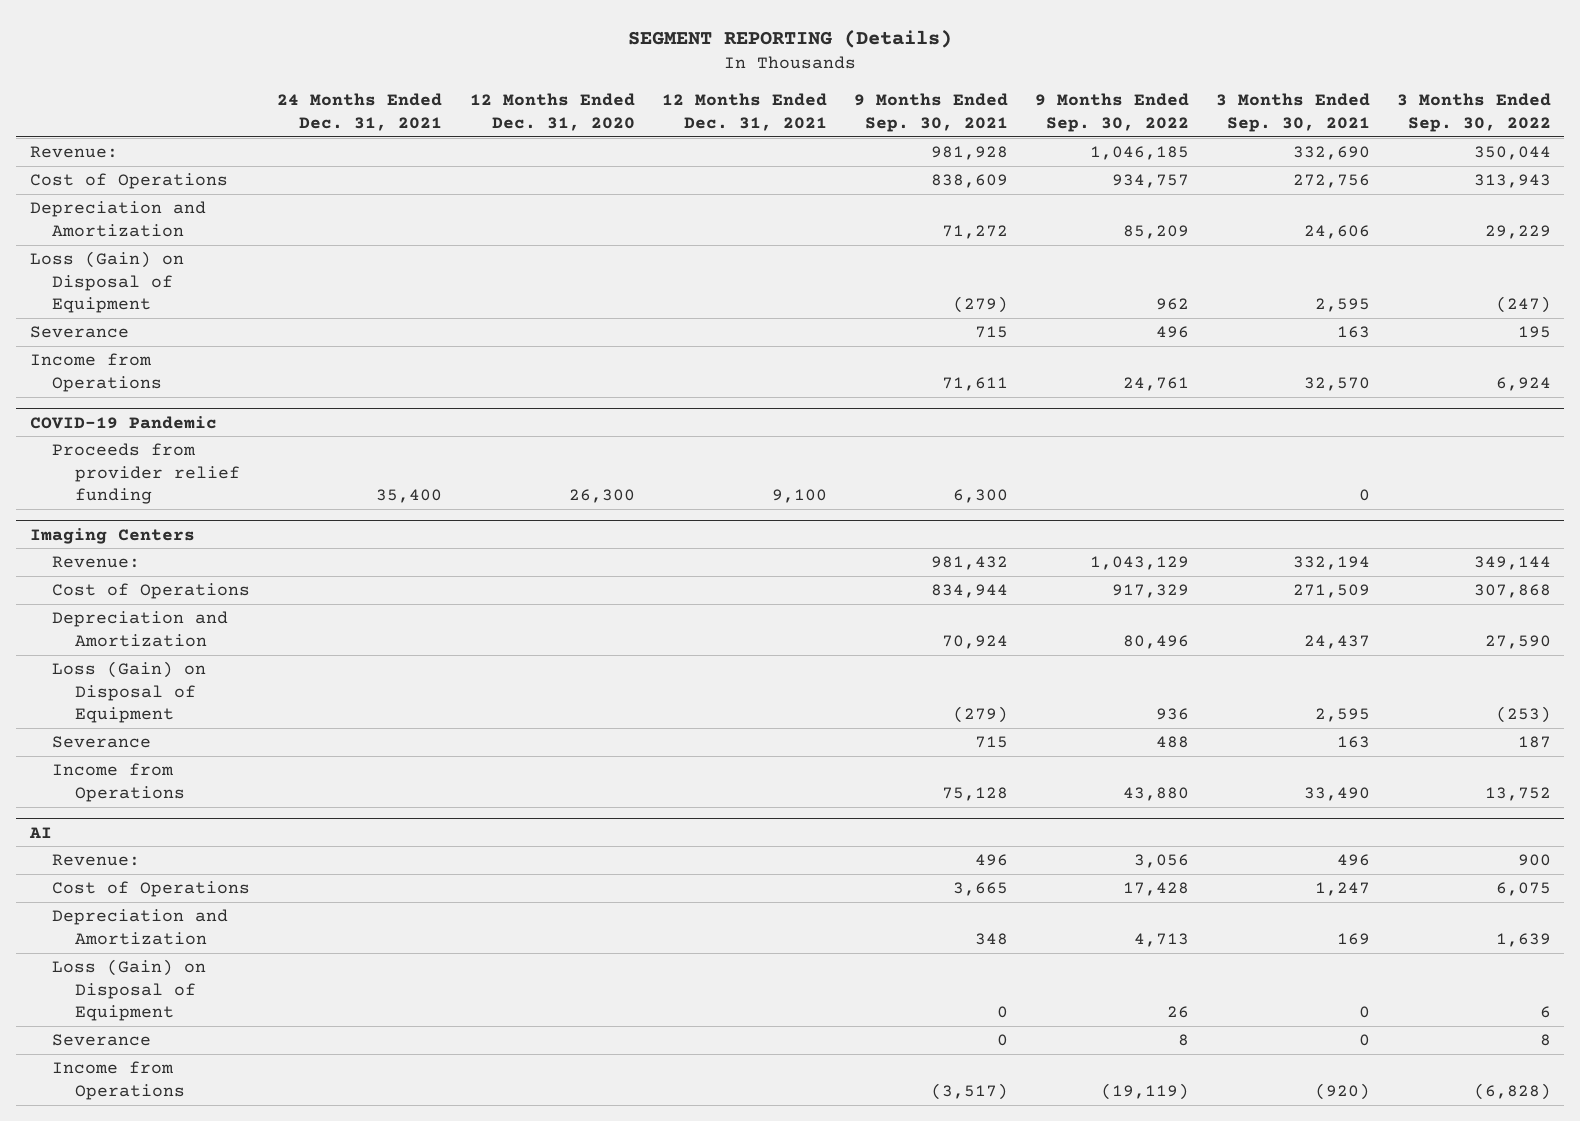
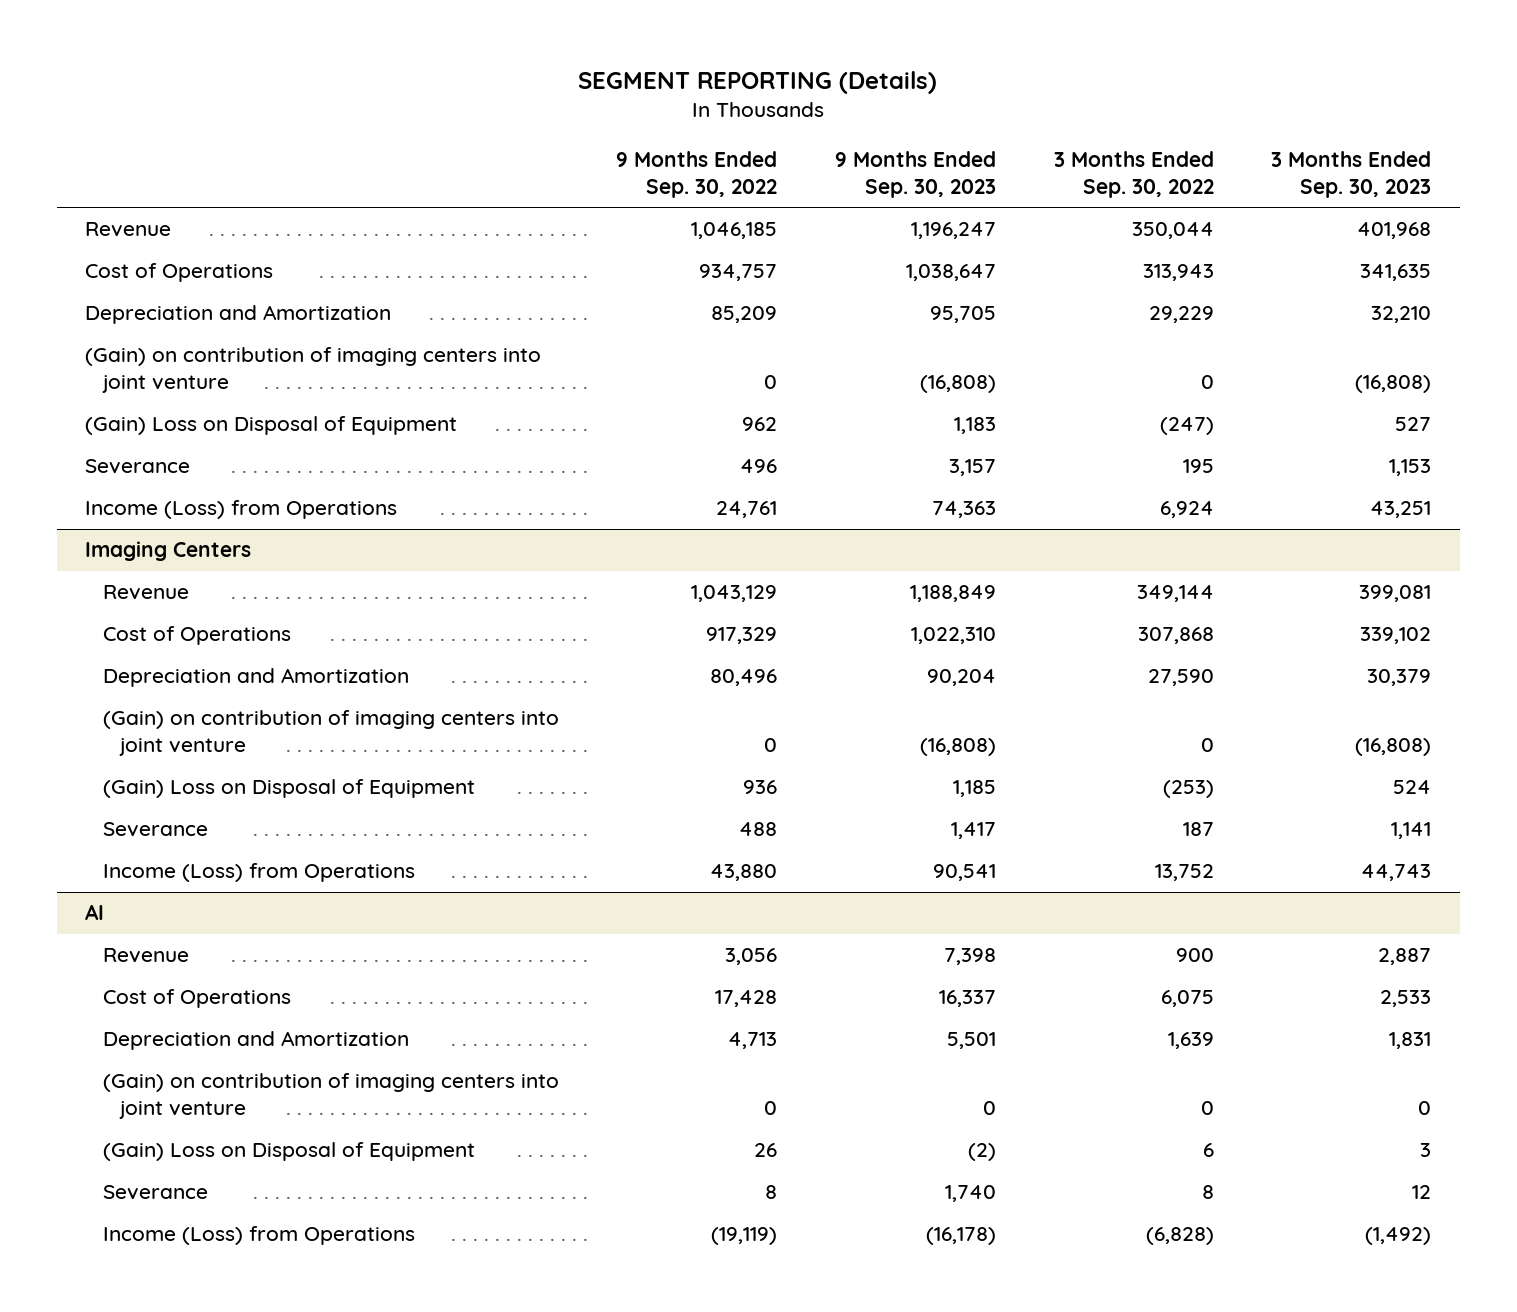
[277,93,443,131] 24 Months Ended Dec. 31, 2021 -> none
[469,93,635,131] 12 Months Ended Dec. 31, 2020 -> none
[661,93,827,131] 12 Months Ended Dec. 31, 2021 -> none
[853,93,1008,132] 9 Months Ended Sep. 30, 2021 -> none
[1215,93,1370,132] 3 Months Ended Sep. 30, 2021 -> none
none -> [835,150,997,198] 9 Months Ended Sep. 30, 2023
none -> [1271,150,1432,198] 3 Months Ended Sep. 30, 2023
[29,146,118,159] Revenue: -> [85,222,172,238] Revenue
none -> [85,347,542,394] (Gain) on contribution of imaging centers into joint venture
[29,251,184,314] Loss (Gain) on Disposal of Equipment -> [85,416,458,436] (Gain) Loss on Disposal of Equipment
[29,415,217,429] COVID-19 Pandemic -> none
[52,443,241,505] Proceeds from provider relief funding -> none
[29,353,163,392] Income from Operations -> [85,500,398,520] Income (Loss) from Operations
[52,556,141,569] Revenue: -> [102,585,189,601] Revenue
none -> [102,710,559,757] (Gain) on contribution of imaging centers into joint venture
[52,661,207,724] Loss (Gain) on Disposal of Equipment -> [102,779,475,799] (Gain) Loss on Disposal of Equipment
[52,763,186,802] Income from Operations -> [102,863,415,883] Income (Loss) from Operations
[52,854,141,867] Revenue: -> [102,948,189,964] Revenue
none -> [102,1073,559,1120] (Gain) on contribution of imaging centers into joint venture
[52,959,207,1022] Loss (Gain) on Disposal of Equipment -> [102,1142,475,1162] (Gain) Loss on Disposal of Equipment
[52,1061,186,1100] Income from Operations -> [102,1226,415,1246] Income (Loss) from Operations

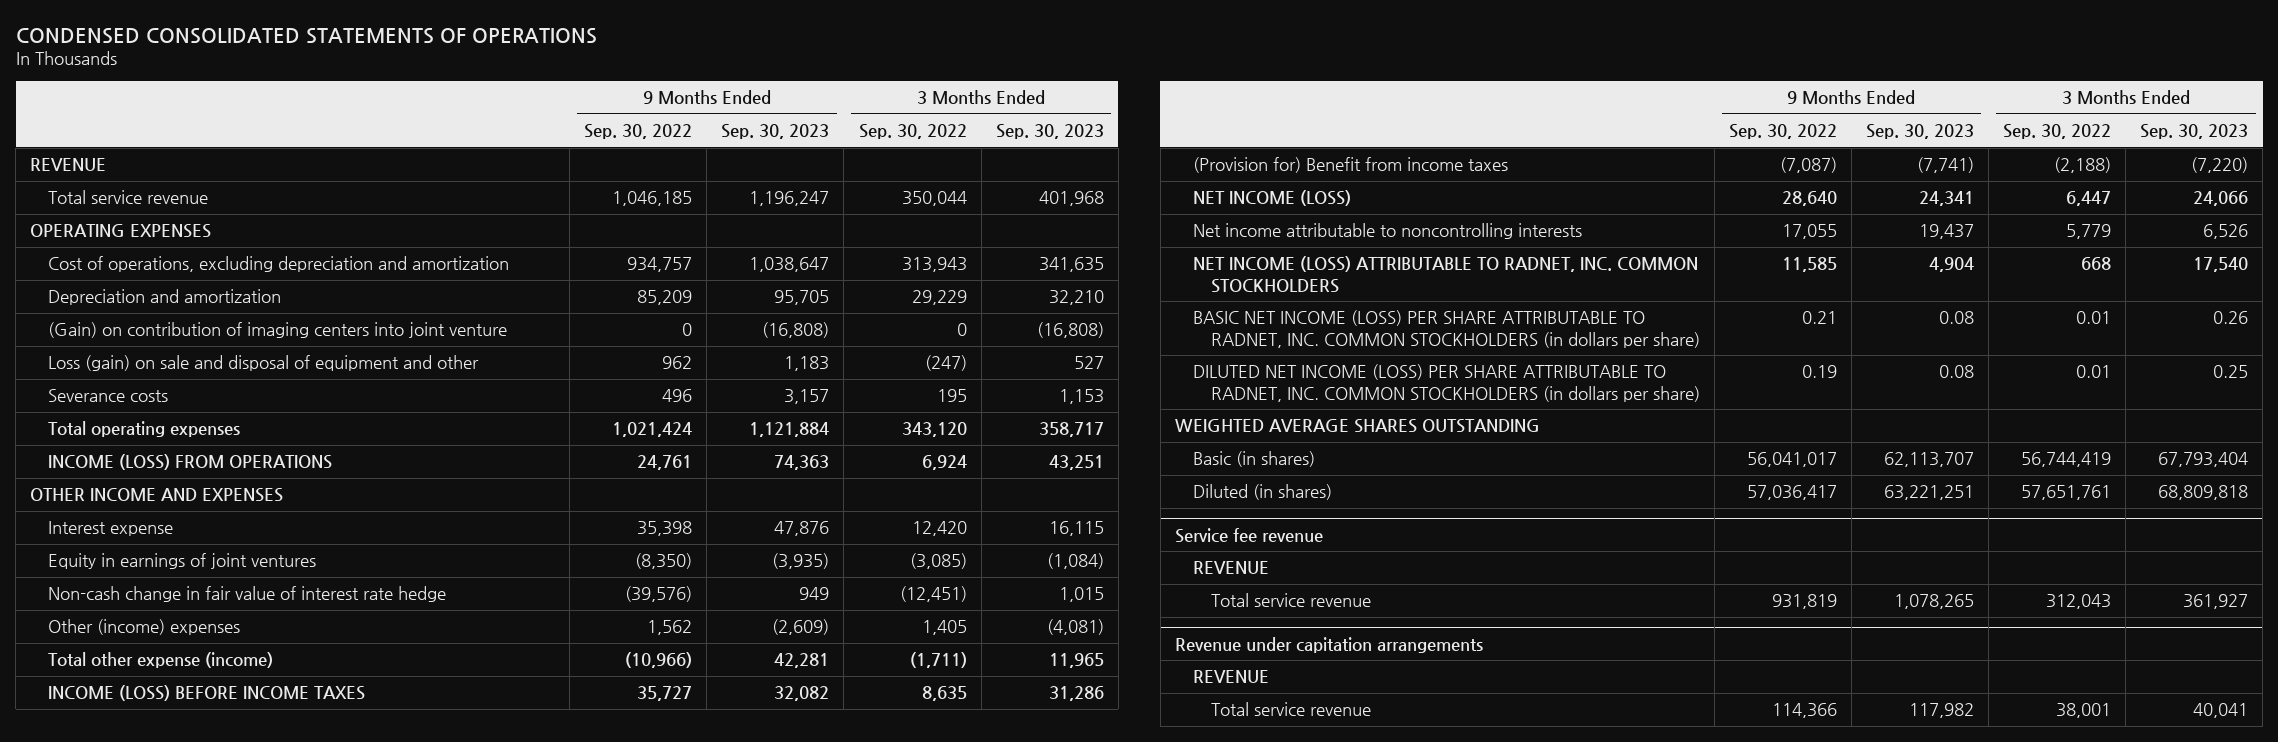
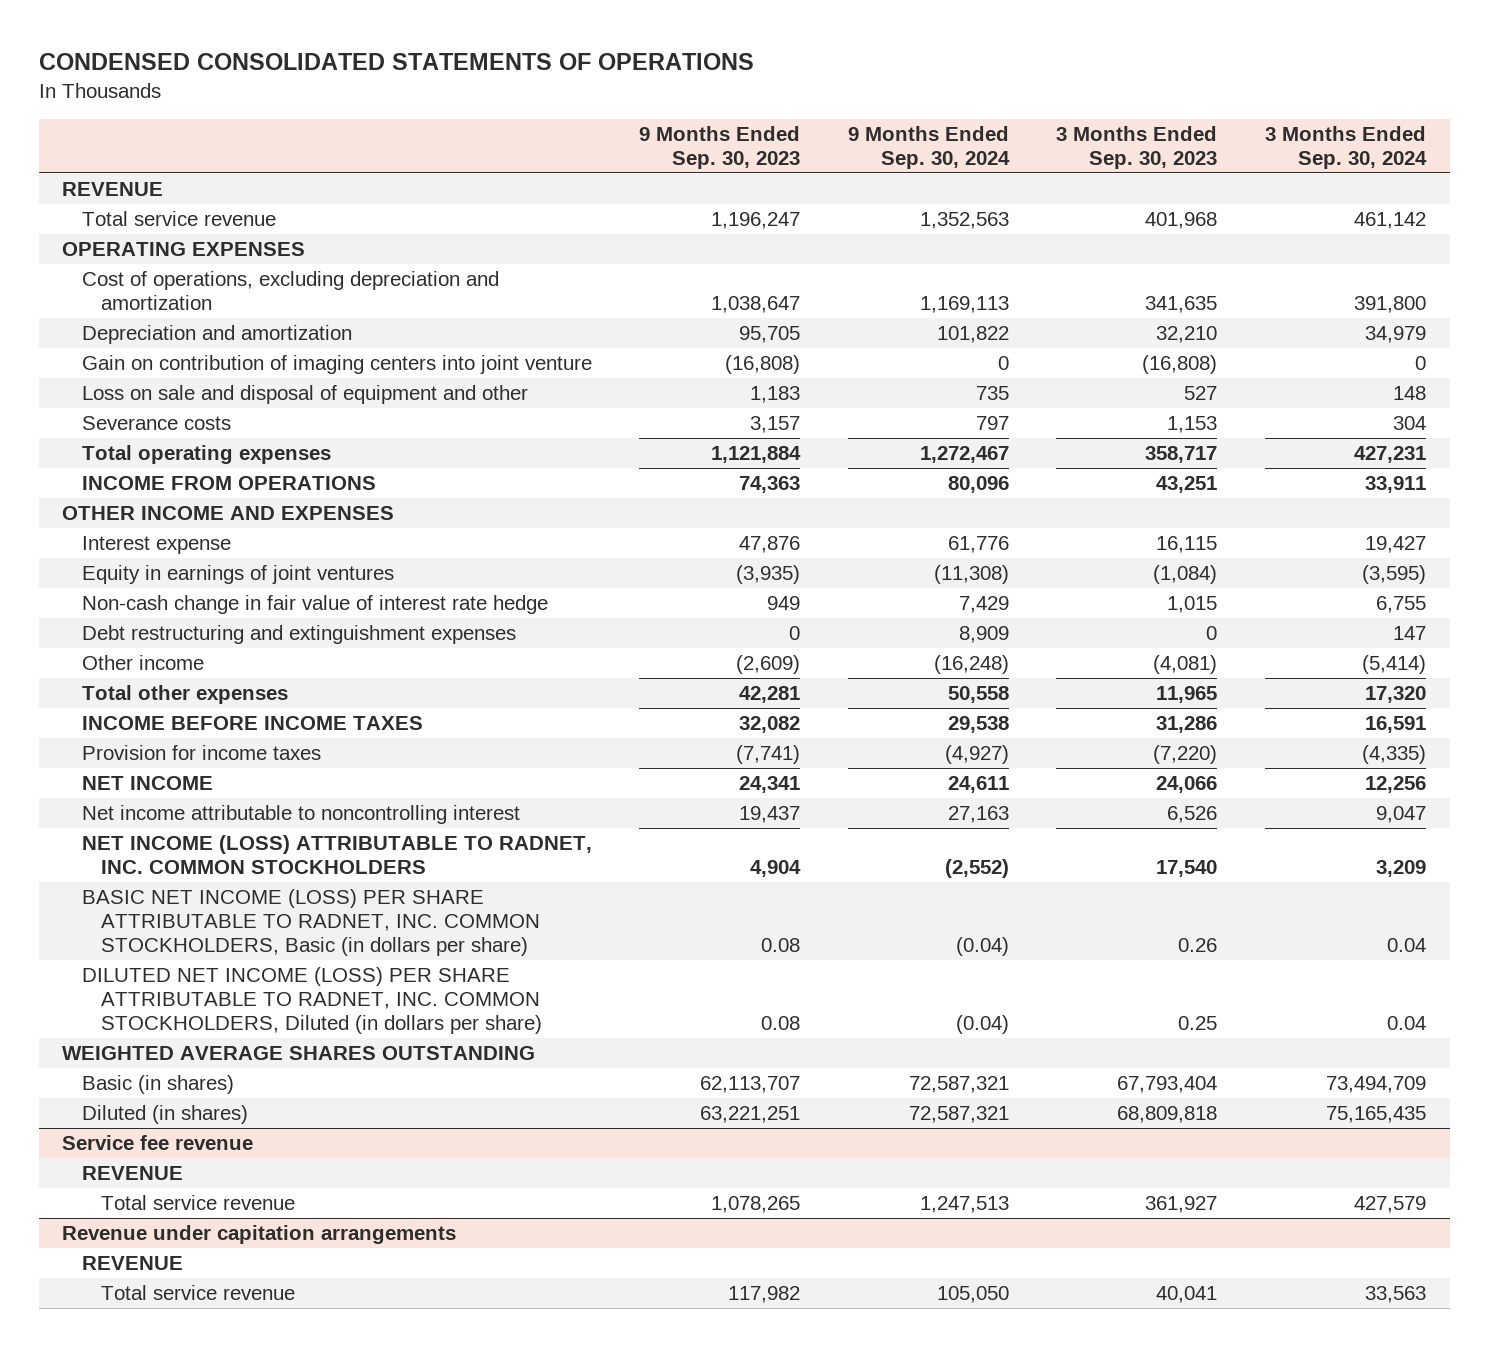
[584,124,693,140] Sep. 30, 2022 -> none
[858,124,967,140] Sep. 30, 2022 -> none
none -> [847,125,1010,169] 9 Months Ended Sep. 30, 2024
none -> [1265,125,1428,169] 3 Months Ended Sep. 30, 2024
[48,322,508,339] (Gain) on contribution of imaging centers into joint venture -> [81,355,592,375] Gain on contribution of imaging centers into joint venture
[48,355,480,372] Loss (gain) on sale and disposal of equipment and other -> [81,385,528,405] Loss on sale and disposal of equipment and other
[48,454,333,471] INCOME (LOSS) FROM OPERATIONS -> [81,476,376,491] INCOME FROM OPERATIONS
none -> [81,625,516,645] Debt restructuring and extinguishment expenses
[48,619,241,636] Other (income) expenses -> [81,655,204,671] Other income
[48,652,274,669] Total other expense (income) -> [81,685,288,705] Total other expenses
[48,685,366,702] INCOME (LOSS) BEFORE INCOME TAXES -> [81,716,423,731] INCOME BEFORE INCOME TAXES
[1192,157,1508,174] (Provision for) Benefit from income taxes -> [81,745,321,761] Provision for income taxes
[1192,190,1351,207] NET INCOME (LOSS) -> [81,776,213,791] NET INCOME
[1192,223,1582,240] Net income attributable to noncontrolling interests -> [81,805,520,825] Net income attributable to noncontrolling interest
[1192,310,1700,348] BASIC NET INCOME (LOSS) PER SHARE ATTRIBUTABLE TO RADNET, INC. COMMON STOCKHOLDERS (in dollars per share) -> [81,889,541,957] BASIC NET INCOME (LOSS) PER SHARE ATTRIBUTABLE TO RADNET, INC. COMMON STOCKHOLDERS, Basic (in dollars per share)
[1192,364,1700,402] DILUTED NET INCOME (LOSS) PER SHARE ATTRIBUTABLE TO RADNET, INC. COMMON STOCKHOLDERS (in dollars per share) -> [81,967,543,1035] DILUTED NET INCOME (LOSS) PER SHARE ATTRIBUTABLE TO RADNET, INC. COMMON STOCKHOLDERS, Diluted (in dollars per share)

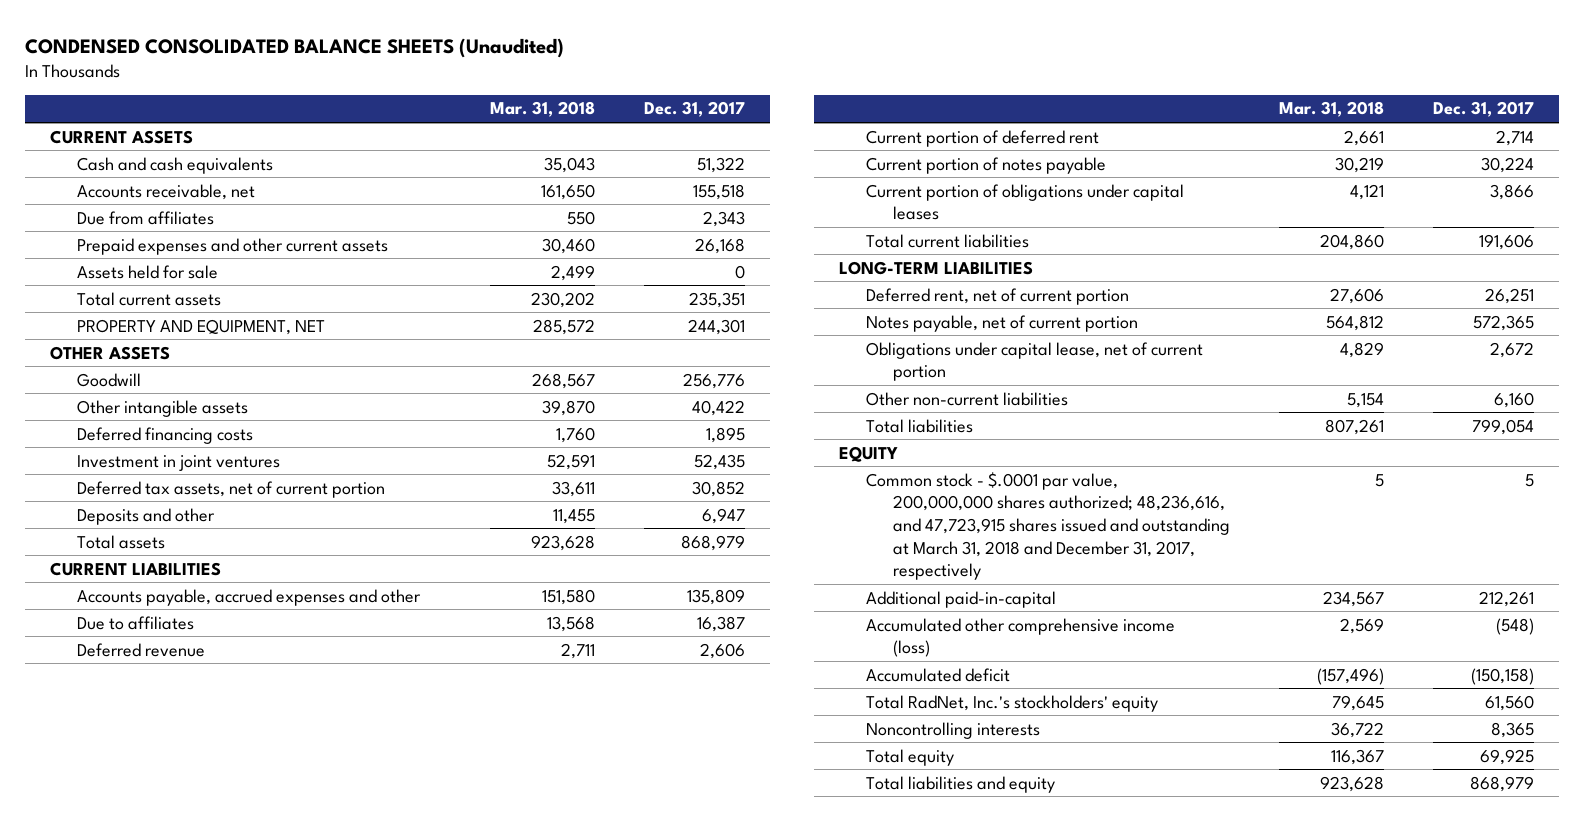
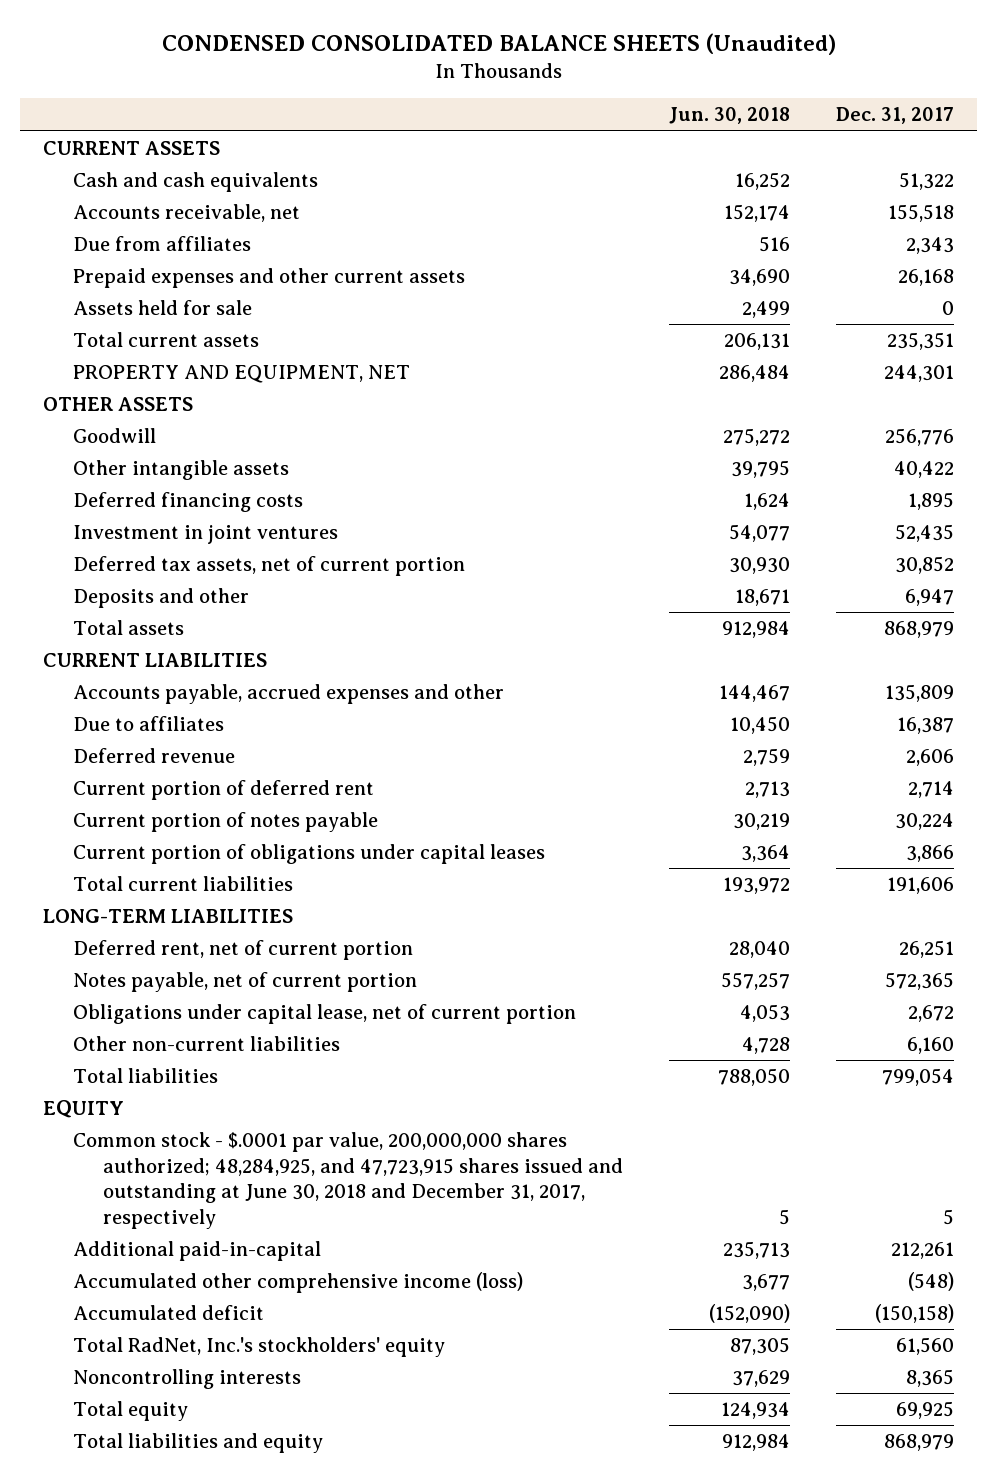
[490,101,596,118] Mar. 31, 2018 -> none
none -> [668,107,790,125] Jun. 30, 2018
[865,471,1230,581] Common stock - $.0001 par value, 200,000,000 shares authorized; 48,236,616, and 47,723,915 shares issued and outstanding at March 31, 2018 and December 31, 2017, respectively -> [73,1132,623,1229] Common stock - $.0001 par value, 200,000,000 shares authorized; 48,284,925, and 47,723,915 shares issued and outstanding at June 30, 2018 and December 31, 2017, respectively

